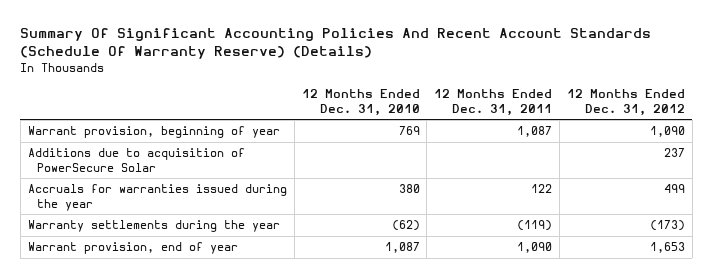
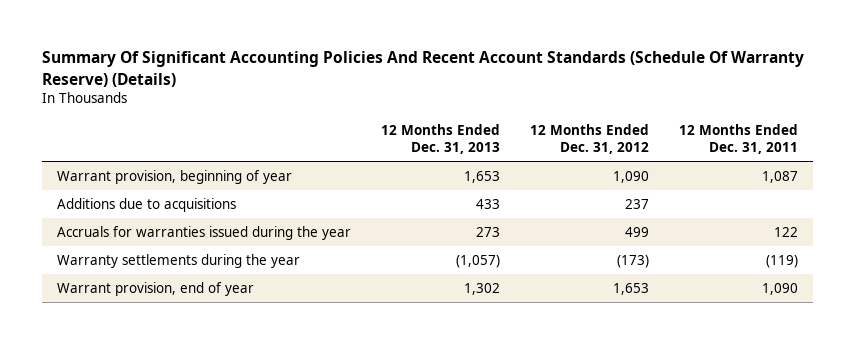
[301,89,420,116] 12 Months Ended Dec. 31, 2010 -> none
none -> [381,124,501,155] 12 Months Ended Dec. 31, 2013
[27,148,245,172] Additions due to acquisition of PowerSecure Solar -> [57,197,237,212] Additions due to acquisitions

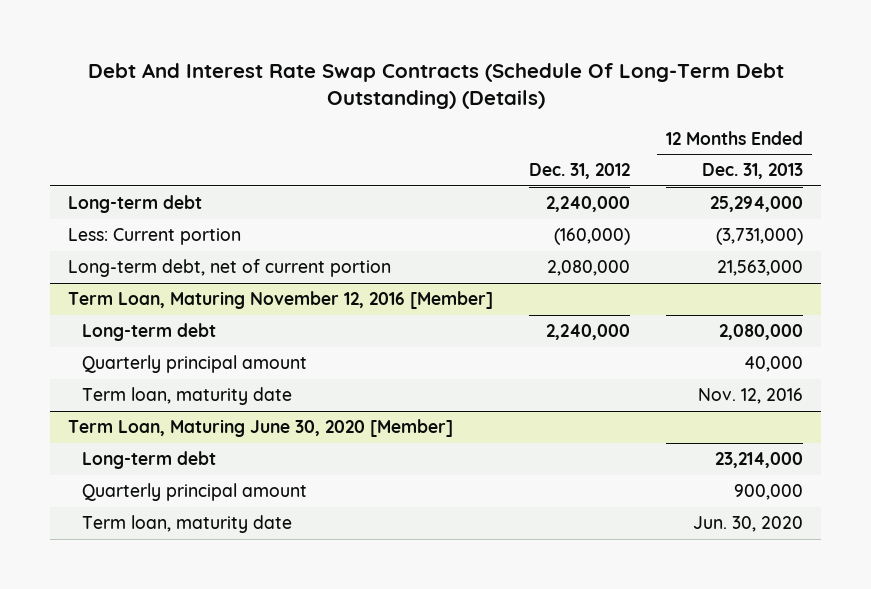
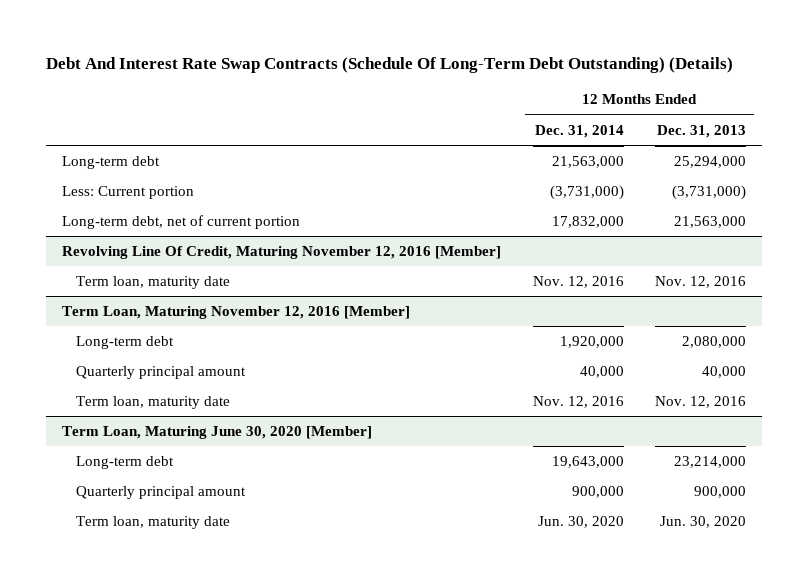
[529,163,631,180] Dec. 31, 2012 -> none
none -> [534,124,624,138] Dec. 31, 2014
none -> [61,246,501,260] Revolving Line Of Credit, Maturing November 12, 2016 [Member]
none -> [75,276,230,290] Term loan, maturity date

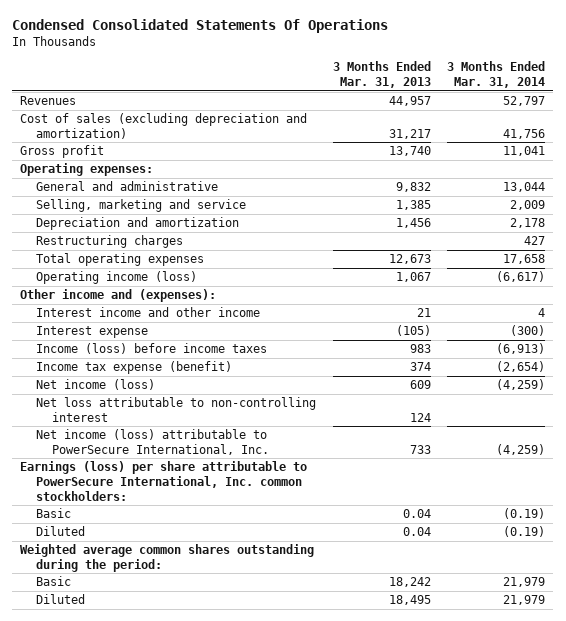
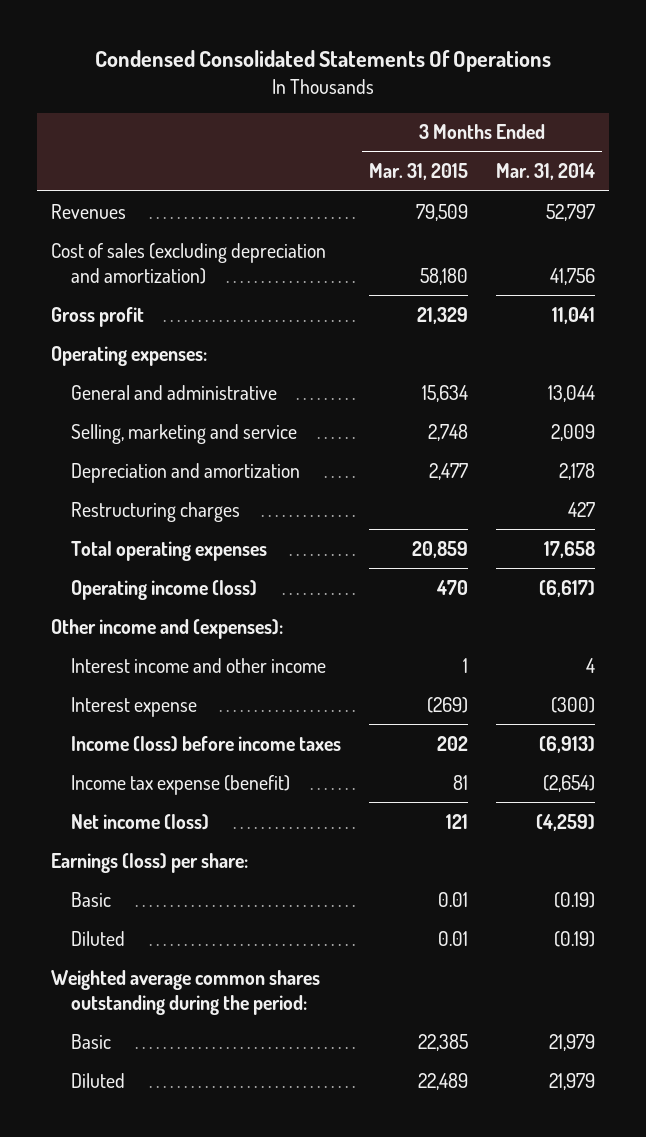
[332,61,431,89] 3 Months Ended Mar. 31, 2013 -> none
none -> [368,163,468,181] Mar. 31, 2015
[36,397,317,422] Net loss attributable to non-controlling interest -> none
[36,429,270,455] Net income (loss) attributable to PowerSecure International, Inc. -> none
[20,461,308,501] Earnings (loss) per share attributable to PowerSecure International, Inc. common stockholders: -> [51,852,249,873] Earnings (loss) per share:

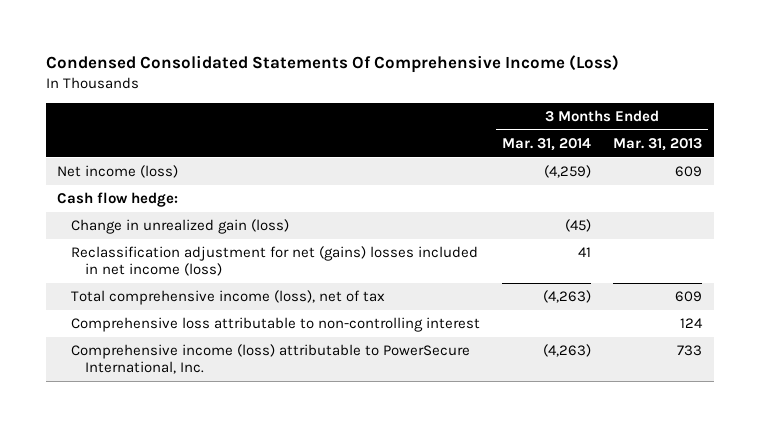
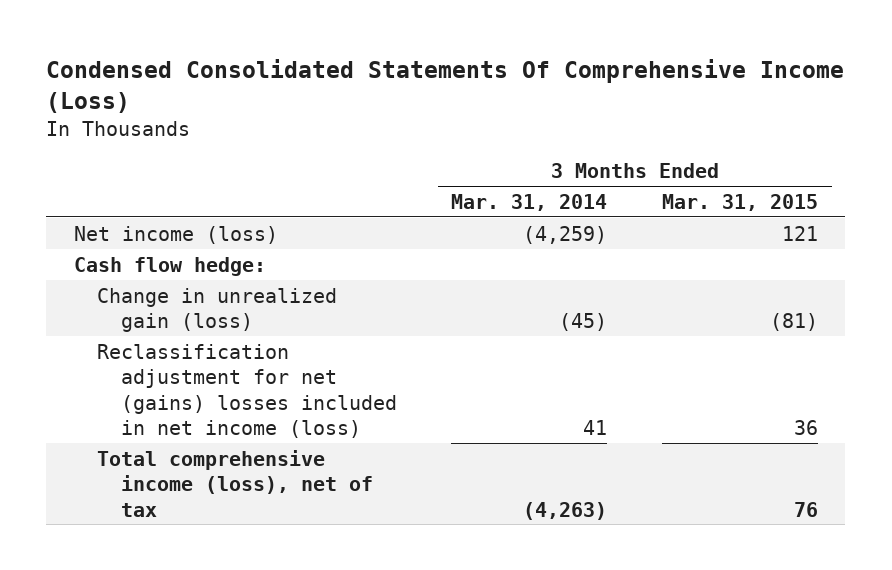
[613,137,703,151] Mar. 31, 2013 -> none
none -> [661,193,818,211] Mar. 31, 2015
[70,317,480,333] Comprehensive loss attributable to non-controlling interest -> none
[70,344,470,375] Comprehensive income (loss) attributable to PowerSecure International, Inc. -> none

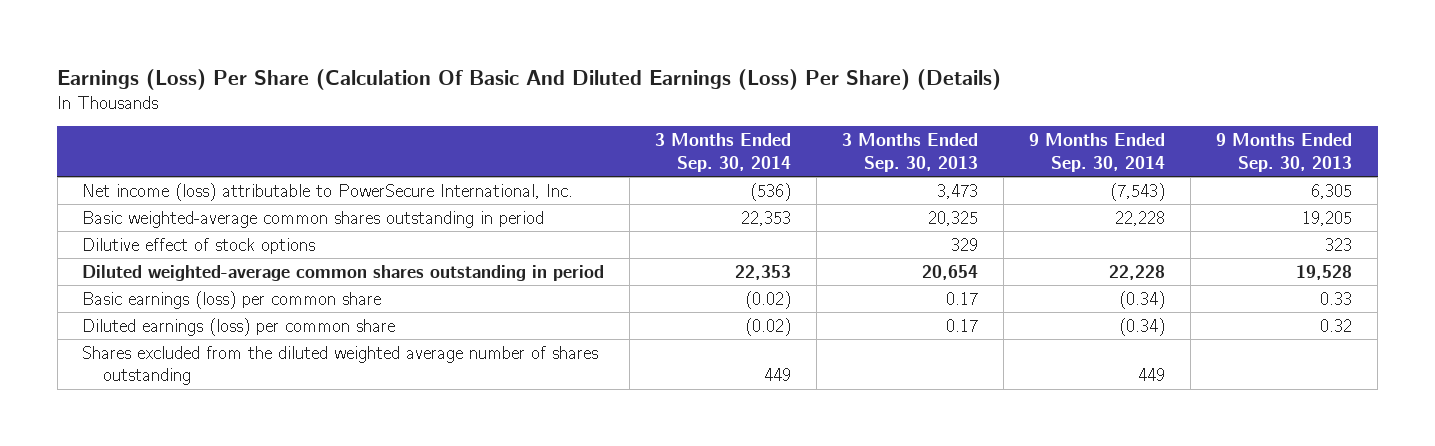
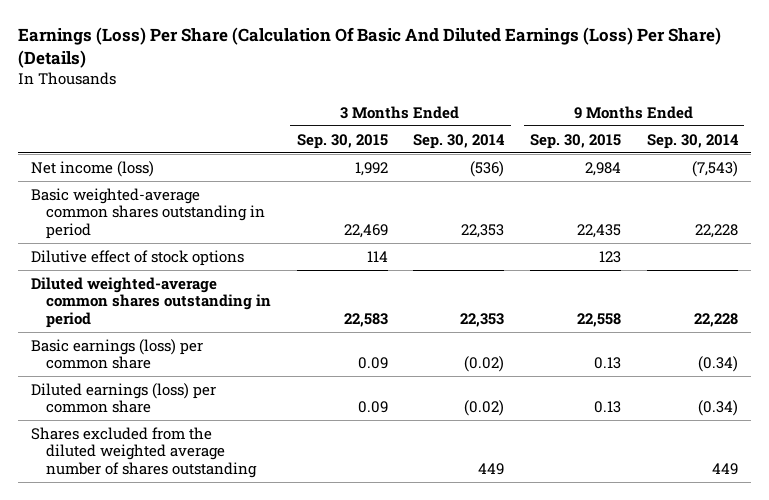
[842,133,979,172] 3 Months Ended Sep. 30, 2013 -> none
[1216,133,1353,172] 9 Months Ended Sep. 30, 2013 -> none
none -> [296,133,388,149] Sep. 30, 2015
none -> [530,133,622,149] Sep. 30, 2015
[82,182,574,201] Net income (loss) attributable to PowerSecure International, Inc. -> [30,160,154,177] Net income (loss)

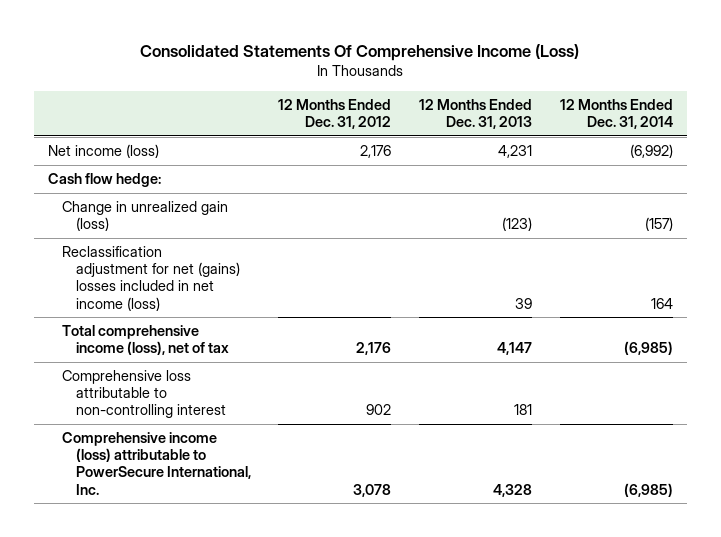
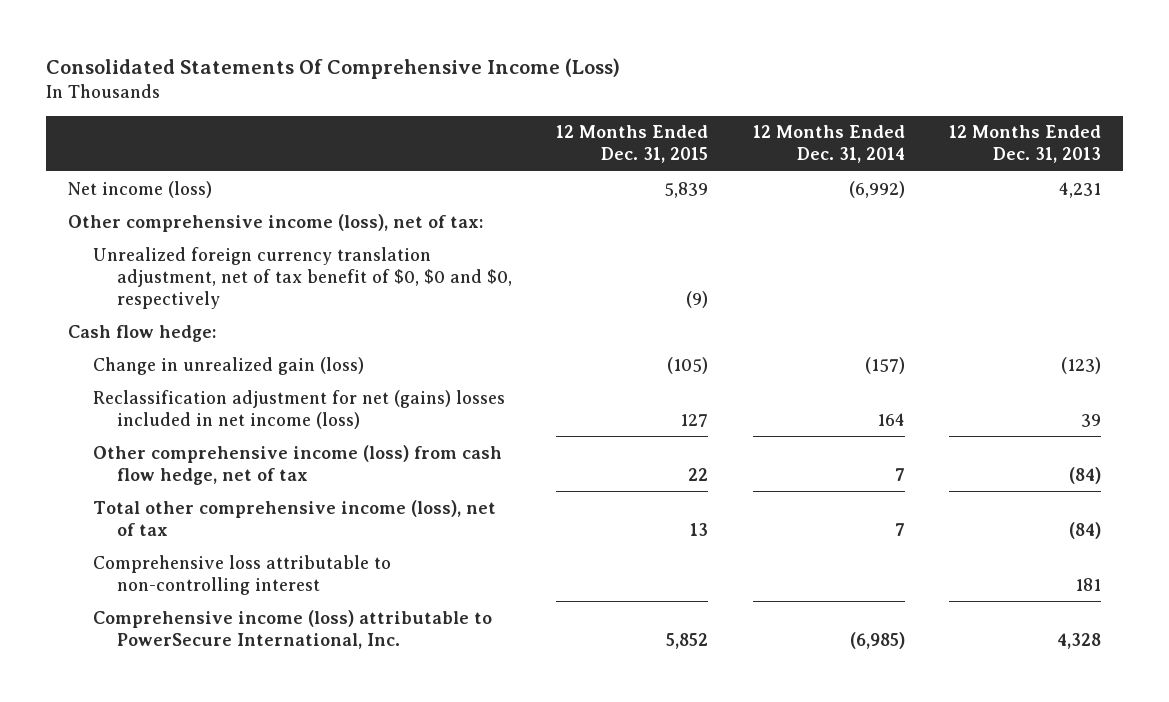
[278,98,392,130] 12 Months Ended Dec. 31, 2012 -> none
none -> [556,125,709,164] 12 Months Ended Dec. 31, 2015
none -> [67,213,483,232] Other comprehensive income (loss), net of tax:
none -> [92,246,513,309] Unrealized foreign currency translation adjustment, net of tax benefit of $0, $0 and $0, respectively
none -> [92,444,502,485] Other comprehensive income (loss) from cash flow hedge, net of tax
[61,325,229,356] Total comprehensive income (loss), net of tax -> [92,499,496,536] Total other comprehensive income (loss), net of tax
[497,342,533,356] 4,147 -> [1068,521,1101,539] (84)
[623,341,673,356] (6,985) -> [894,522,905,536] 7

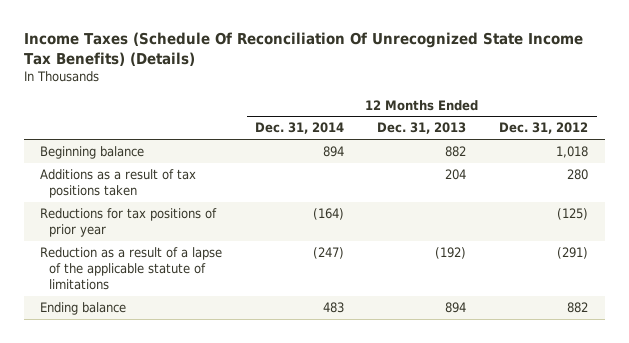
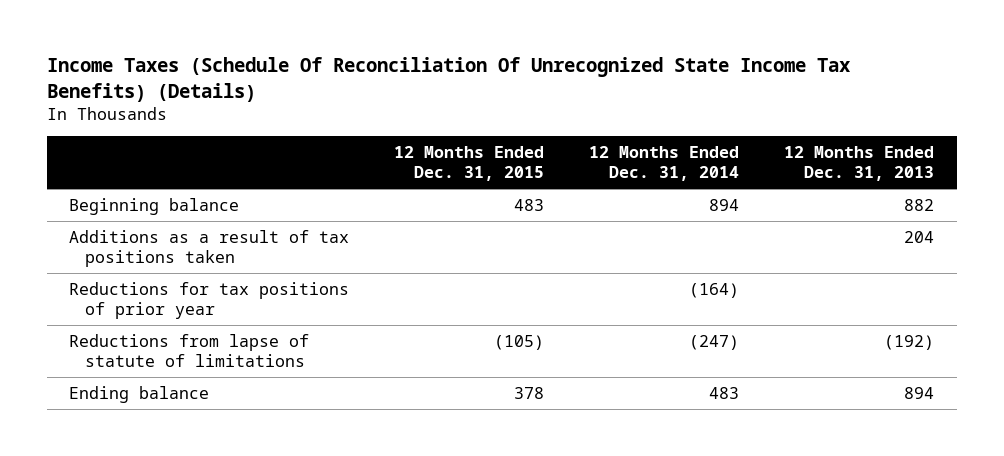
[499,122,589,135] Dec. 31, 2012 -> none
none -> [394,145,545,182] 12 Months Ended Dec. 31, 2015
[40,246,223,291] Reduction as a result of a lapse of the applicable statute of limitations -> [69,333,310,368] Reductions from lapse of statute of limitations

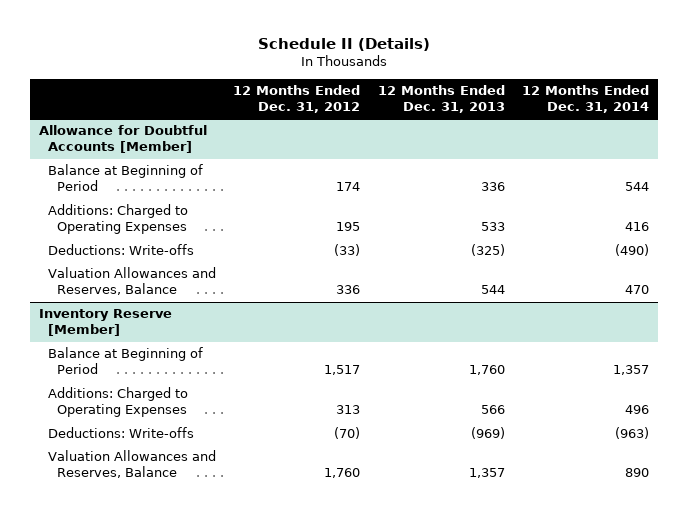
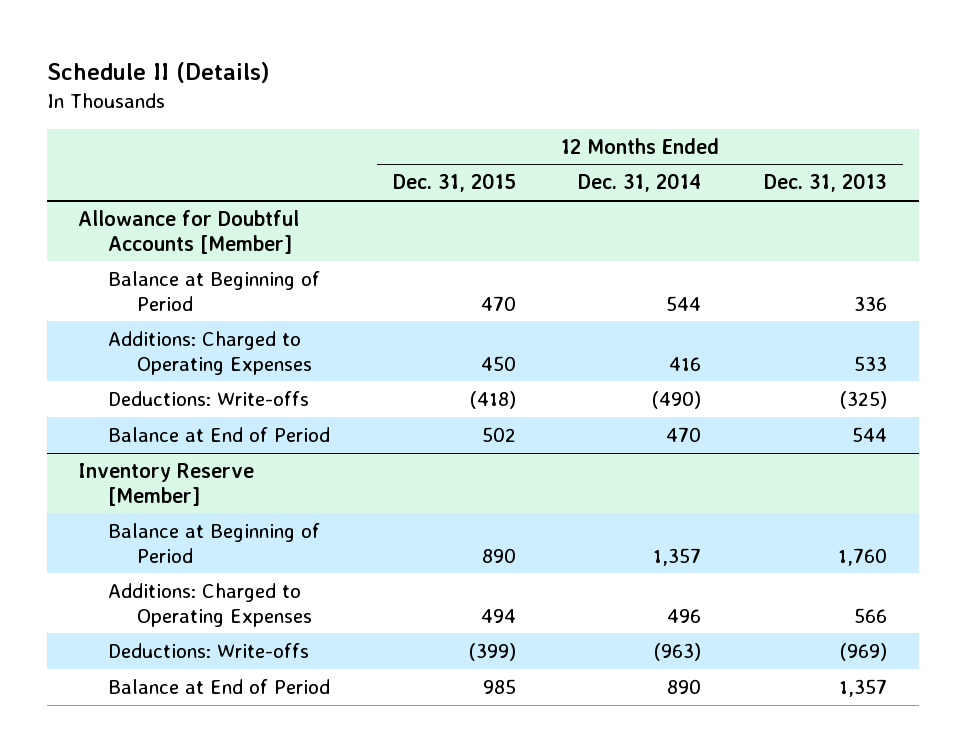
[233,84,361,114] 12 Months Ended Dec. 31, 2012 -> none
none -> [392,173,516,193] Dec. 31, 2015
[47,267,216,296] Valuation Allowances and Reserves, Balance -> [107,426,330,442] Balance at End of Period
[47,450,216,479] Valuation Allowances and Reserves, Balance -> [107,678,330,694] Balance at End of Period

